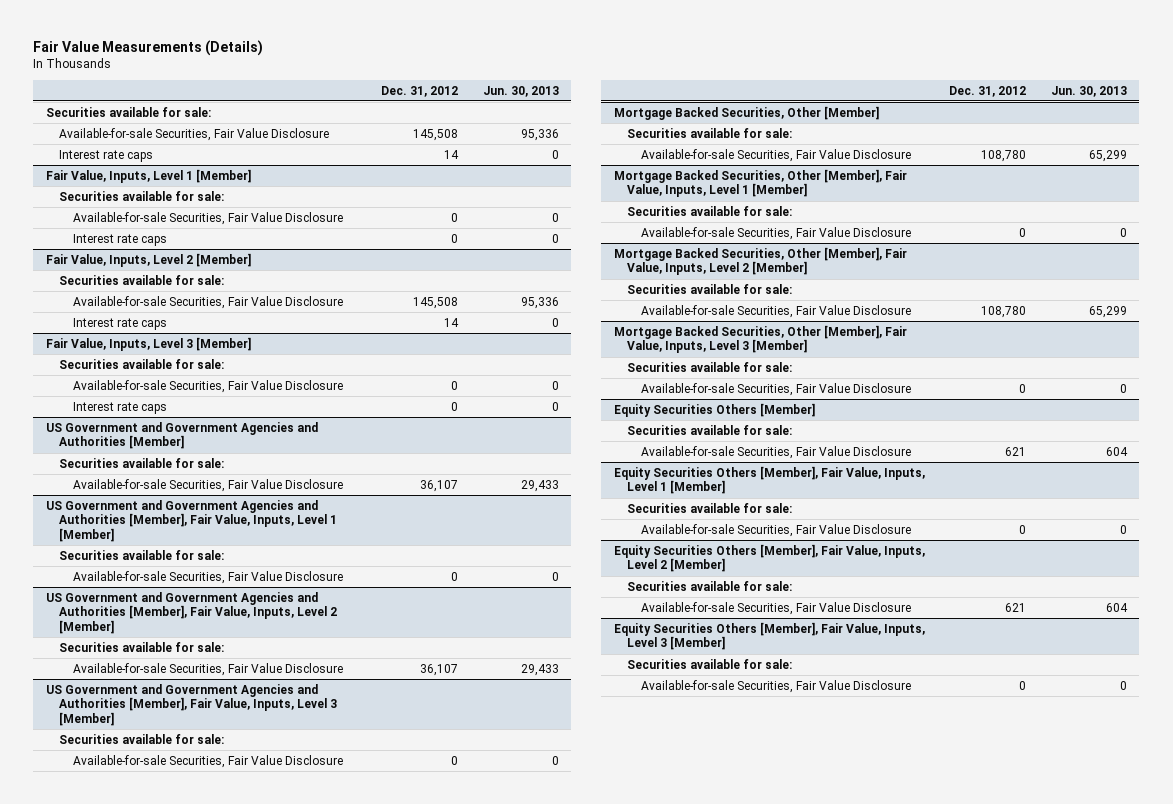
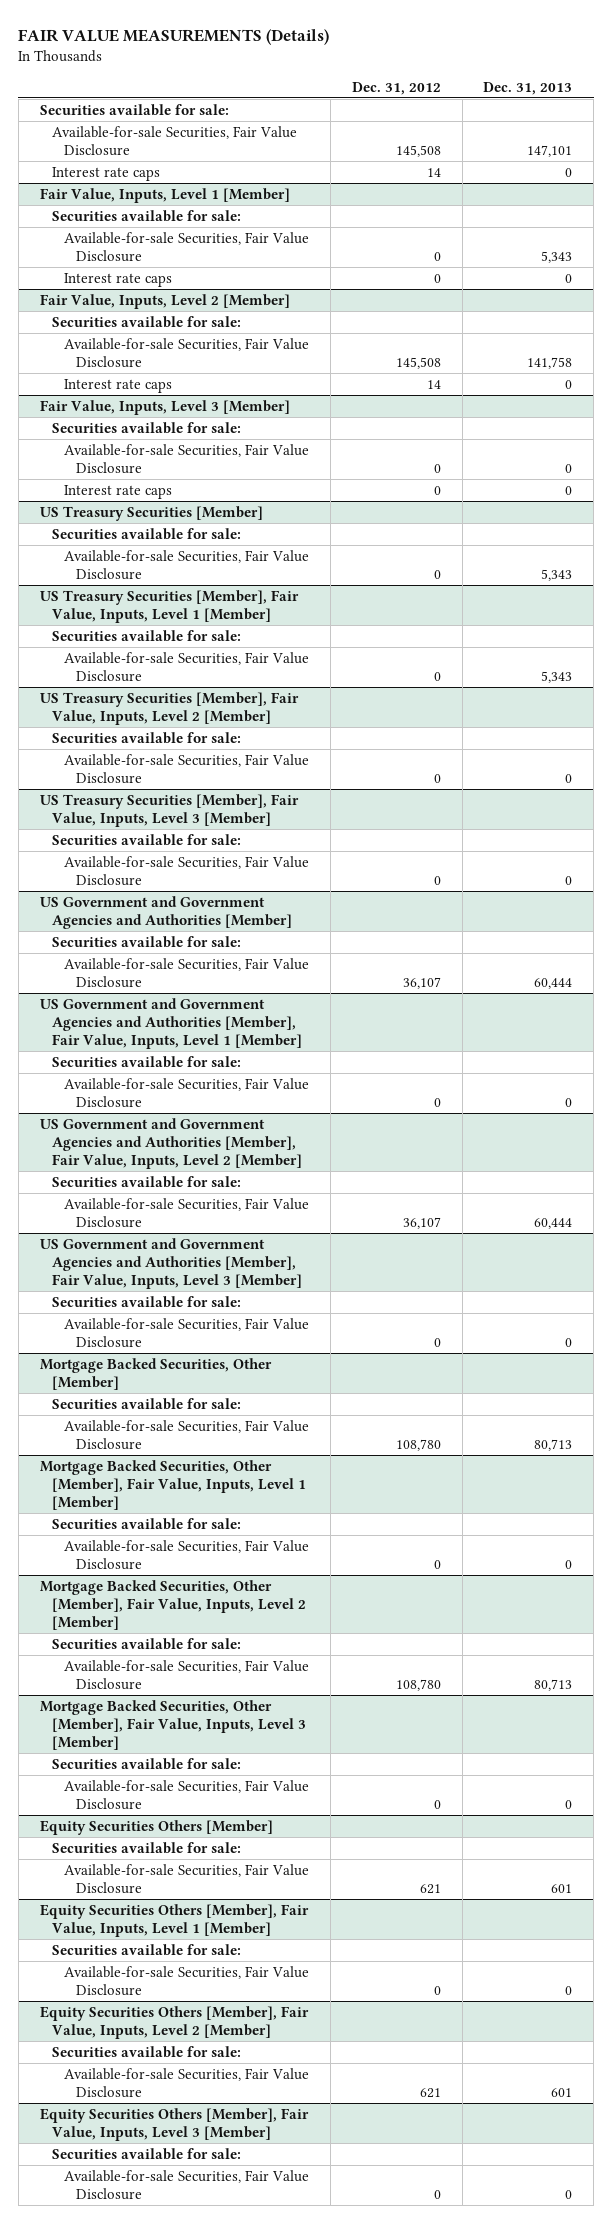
[33,39,264,56] Fair Value Measurements (Details) -> [18,29,330,46] FAIR VALUE MEASUREMENTS (Details)
[483,85,560,97] Jun. 30, 2013 -> none
none -> [483,81,573,95] Dec. 31, 2013
none -> [39,505,263,521] US Treasury Securities [Member]
none -> [51,527,241,540] Securities available for sale:
none -> [64,549,310,580] Available-for-sale Securities, Fair Value Disclosure
none -> [39,589,299,623] US Treasury Securities [Member], Fair Value, Inputs, Level 1 [Member]
none -> [51,629,241,642] Securities available for sale:
none -> [64,651,310,682] Available-for-sale Securities, Fair Value Disclosure
none -> [39,691,299,725] US Treasury Securities [Member], Fair Value, Inputs, Level 2 [Member]
none -> [51,731,241,744] Securities available for sale:
none -> [64,753,310,784] Available-for-sale Securities, Fair Value Disclosure
none -> [39,793,299,827] US Treasury Securities [Member], Fair Value, Inputs, Level 3 [Member]
none -> [51,833,241,846] Securities available for sale:
none -> [64,855,310,886] Available-for-sale Securities, Fair Value Disclosure

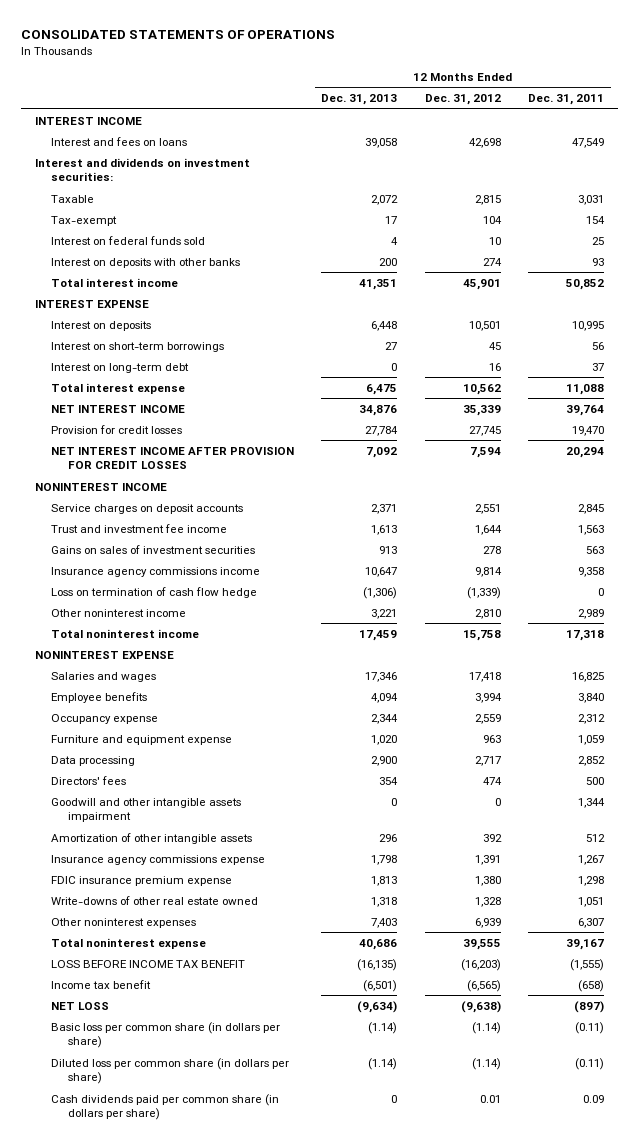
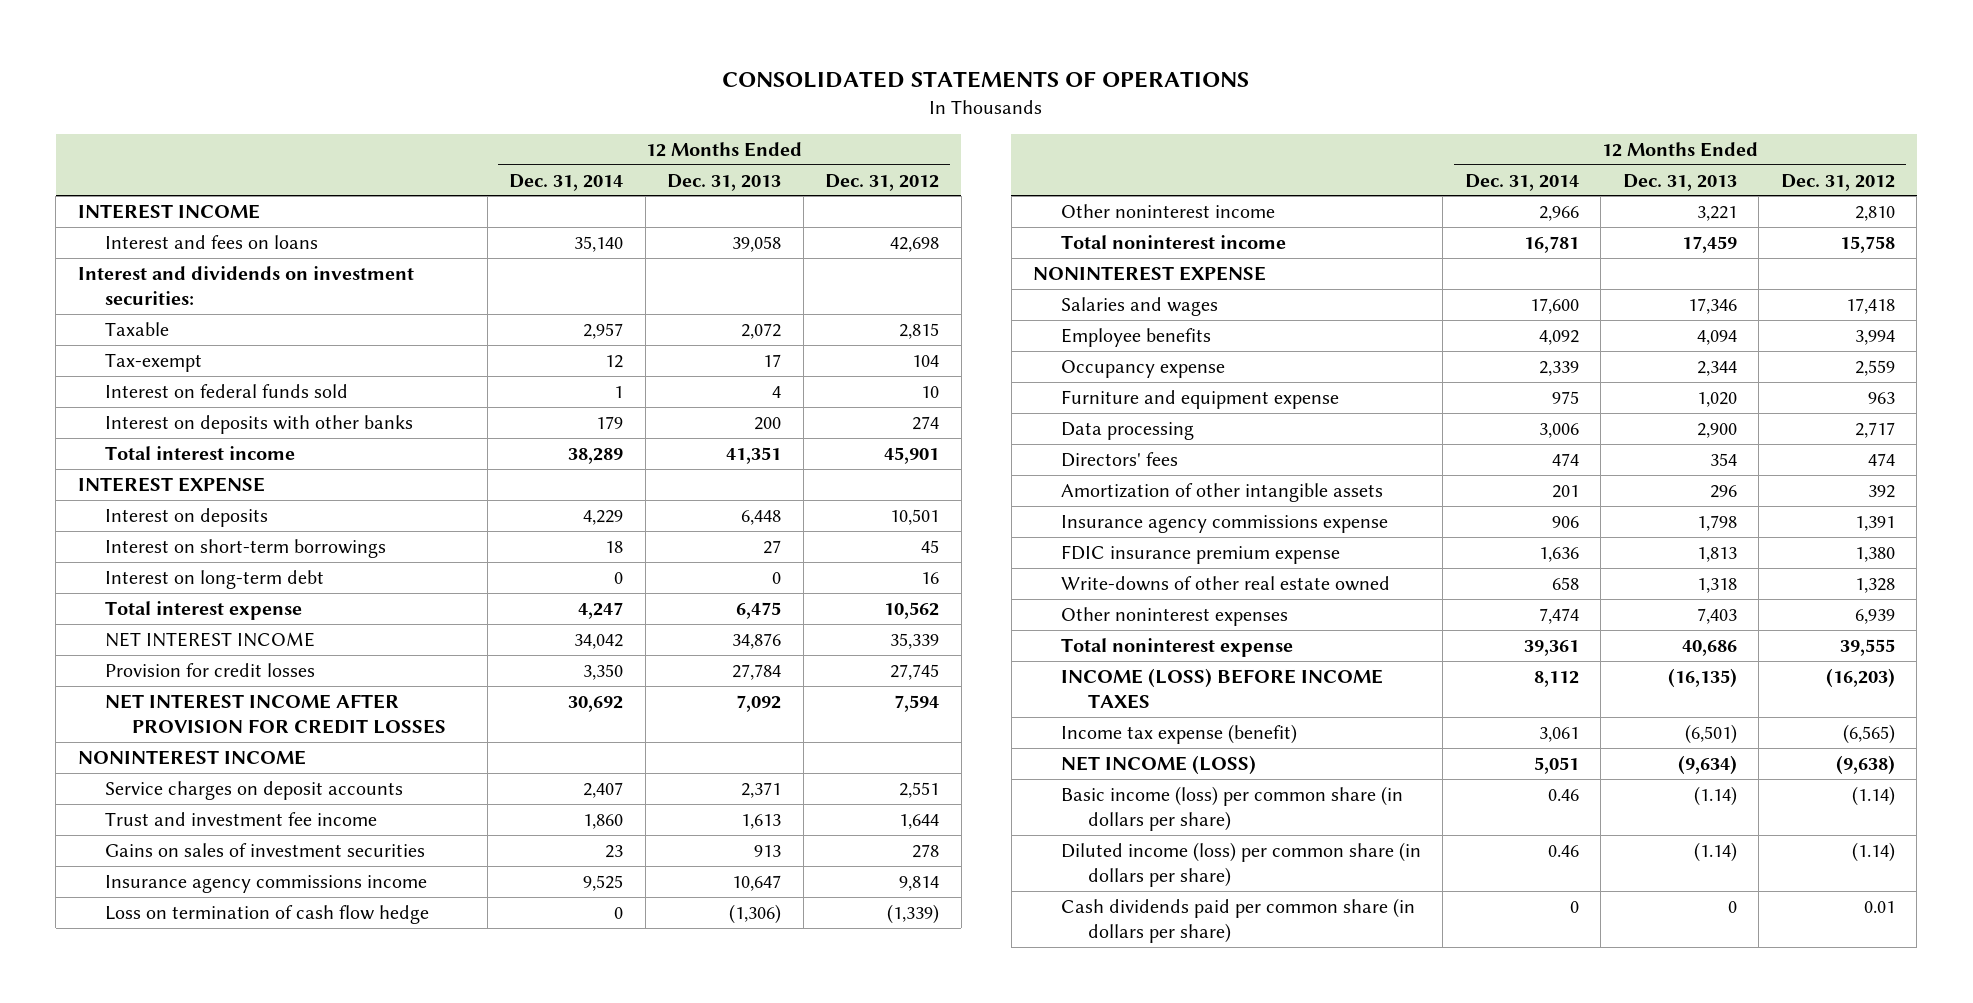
[528,94,605,106] Dec. 31, 2011 -> none
none -> [509,173,624,191] Dec. 31, 2014
[51,797,242,823] Goodwill and other intangible assets impairment -> none
[51,959,246,968] LOSS BEFORE INCOME TAX BENEFIT -> [1060,667,1383,710] INCOME (LOSS) BEFORE INCOME TAXES
[51,979,152,989] Income tax benefit -> [1060,723,1297,744] Income tax expense (benefit)
[51,1001,110,1010] NET LOSS -> [1060,754,1256,775] NET INCOME (LOSS)
[51,1021,281,1049] Basic loss per common share (in dollars per share) -> [1060,785,1403,832] Basic income (loss) per common share (in dollars per share)
[51,1057,290,1085] Diluted loss per common share (in dollars per share) -> [1060,841,1421,888] Diluted income (loss) per common share (in dollars per share)

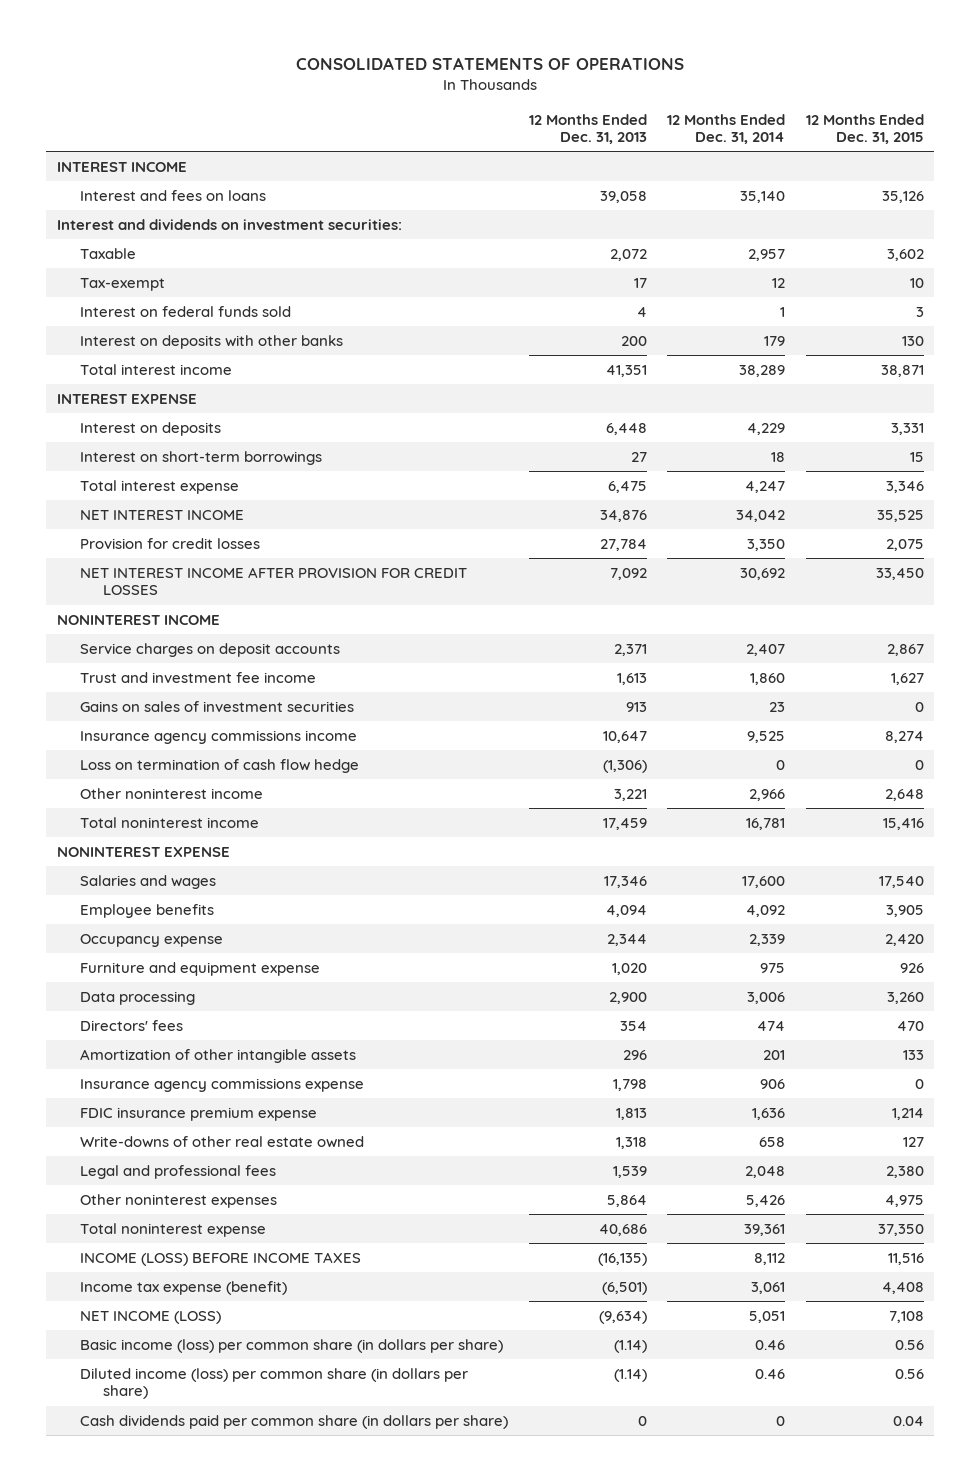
[825,173,940,191] Dec. 31, 2012 -> none
none -> [805,113,924,145] 12 Months Ended Dec. 31, 2015
[105,569,325,589] Interest on long-term debt -> none
none -> [79,1164,276,1179] Legal and professional fees
[1538,607,1579,624] 7,474 -> [746,1194,786,1207] 5,426
[1696,607,1737,624] 7,403 -> [606,1194,647,1207] 5,864

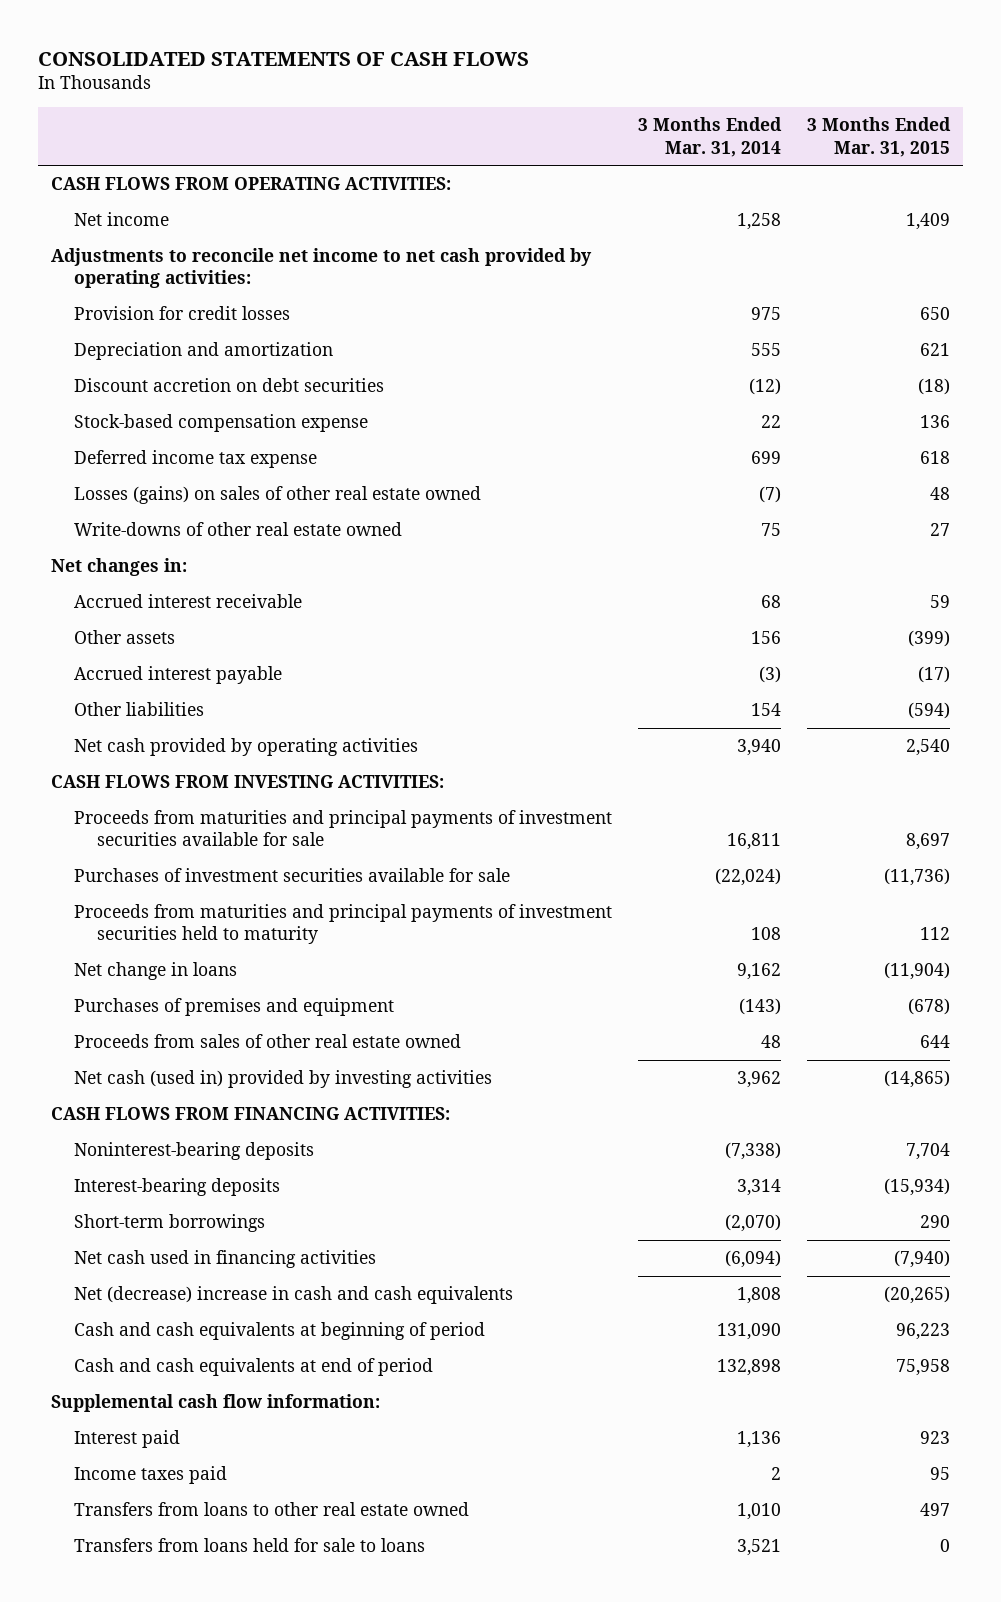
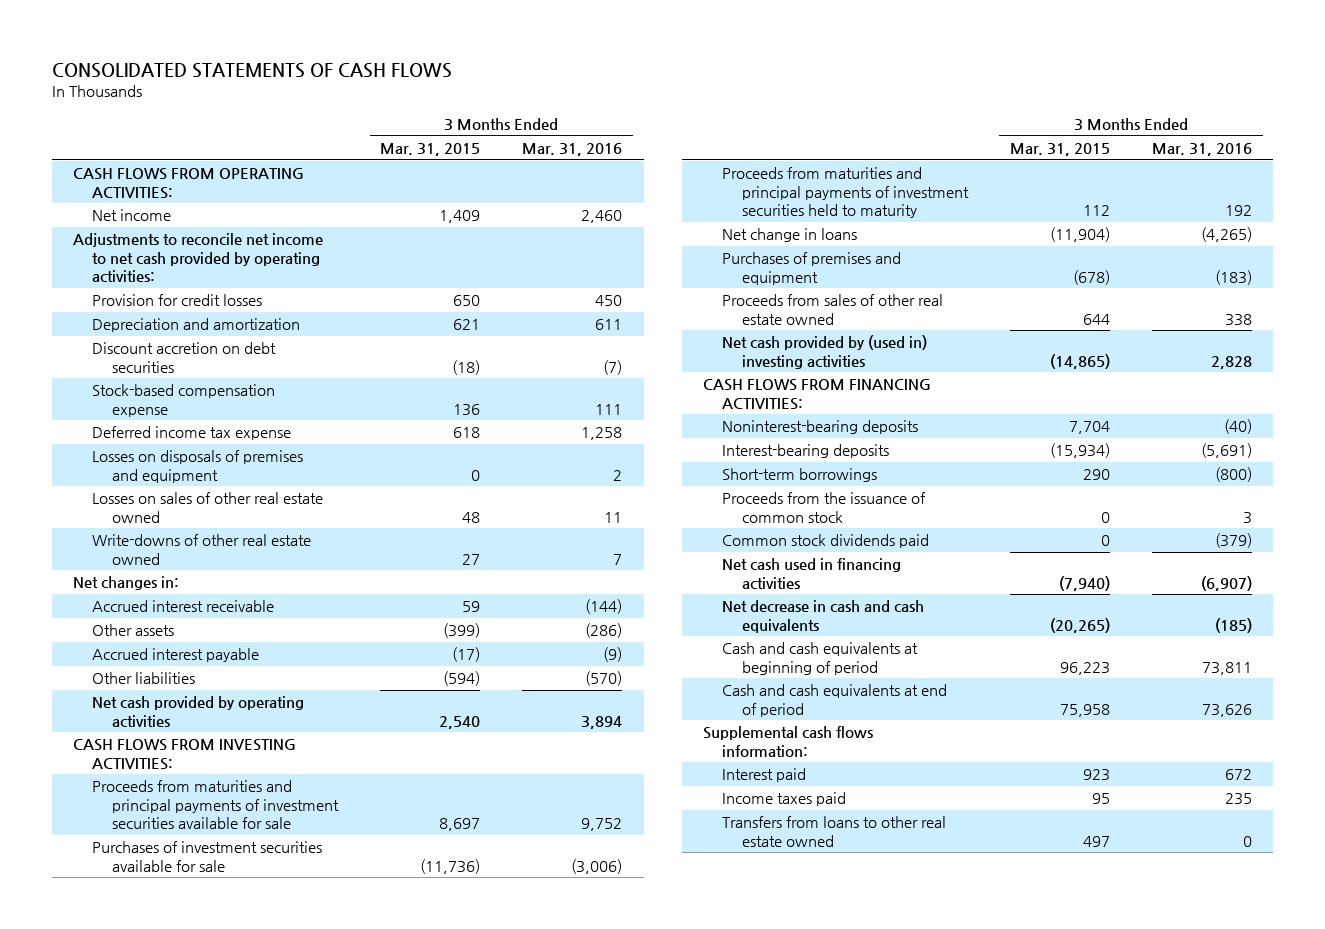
[637,117,782,157] 3 Months Ended Mar. 31, 2014 -> none
none -> [522,143,623,157] Mar. 31, 2016
none -> [92,450,304,483] Losses on disposals of premises and equipment
[74,486,482,505] Losses (gains) on sales of other real estate owned -> [92,492,324,523] Losses on sales of other real estate owned
[74,1070,493,1089] Net cash (used in) provided by investing activities -> [722,335,928,369] Net cash provided by (used in) investing activities
none -> [722,492,927,523] Proceeds from the issuance of common stock
none -> [722,534,930,549] Common stock dividends paid
[74,1286,514,1305] Net (decrease) increase in cash and cash equivalents -> [722,600,925,633] Net decrease in cash and cash equivalents
[50,1394,380,1413] Supplemental cash flow information: -> [702,726,873,757] Supplemental cash flows information:
[74,1538,426,1553] Transfers from loans held for sale to loans -> none

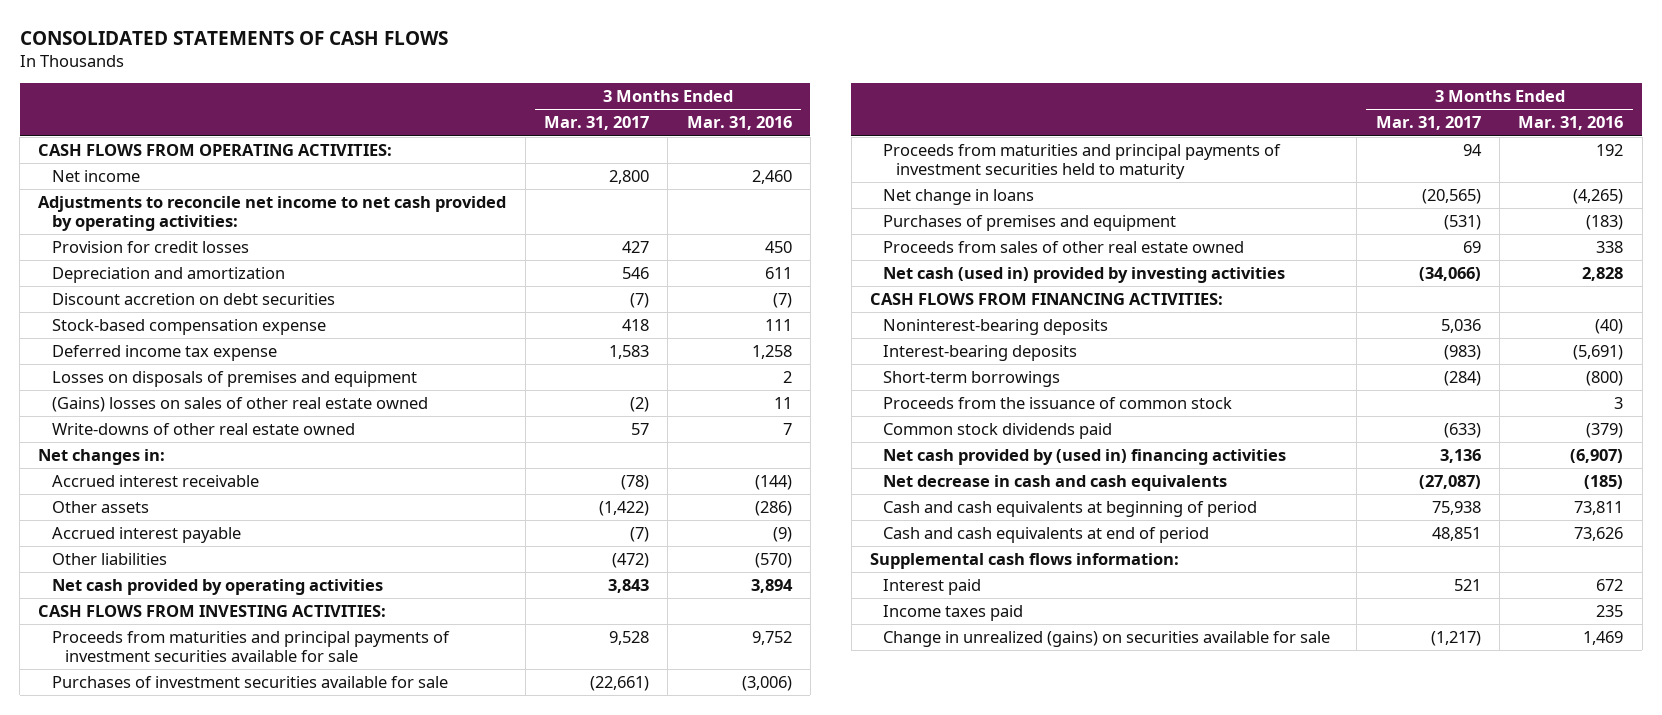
[380,143,481,157] Mar. 31, 2015 -> none
none -> [544,116,650,131] Mar. 31, 2017
[92,492,324,523] Losses on sales of other real estate owned -> [51,396,428,412] (Gains) losses on sales of other real estate owned
[722,335,928,369] Net cash provided by (used in) investing activities -> [883,266,1286,283] Net cash (used in) provided by investing activities
[722,558,902,589] Net cash used in financing activities -> [883,448,1287,465] Net cash provided by (used in) financing activities
[722,816,947,847] Transfers from loans to other real estate owned -> none
none -> [883,630,1331,647] Change in unrealized (gains) on securities available for sale

